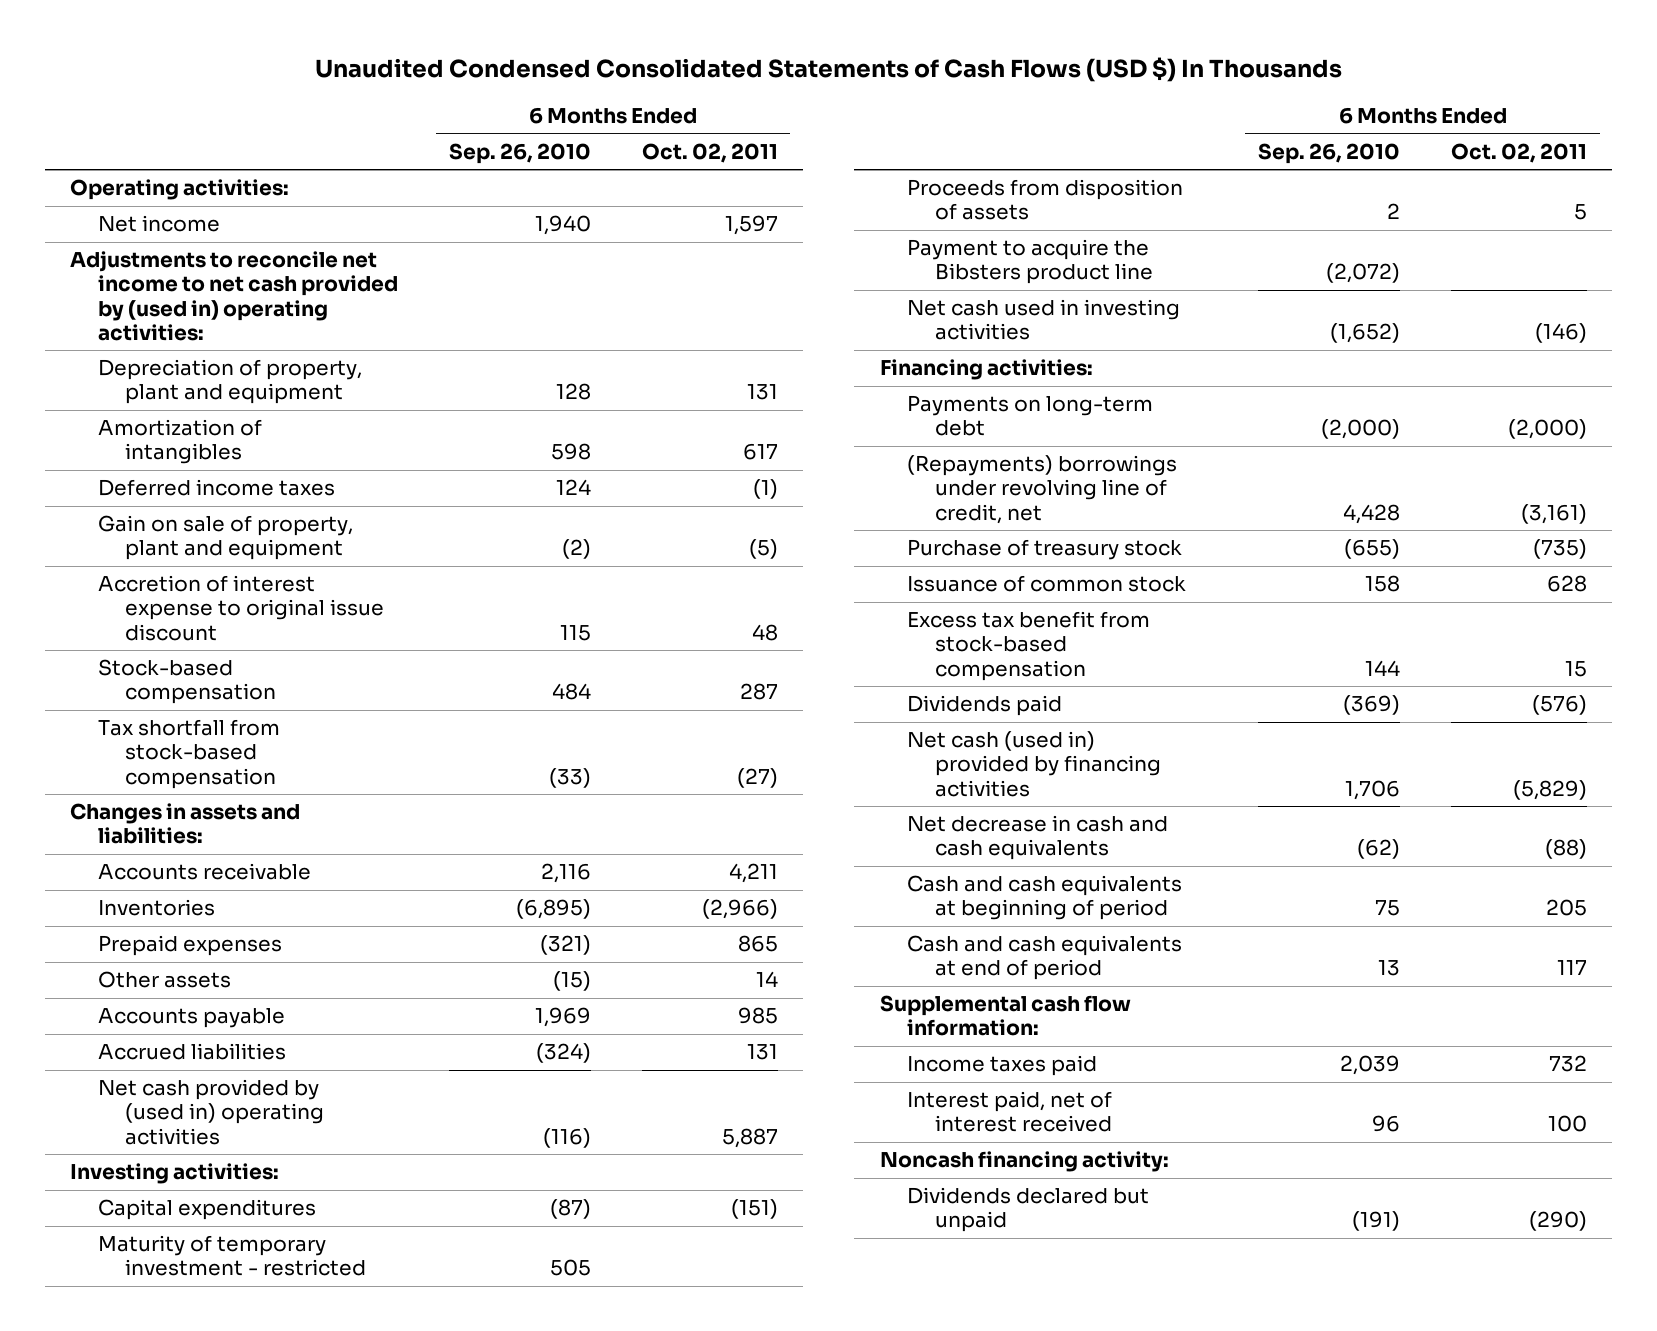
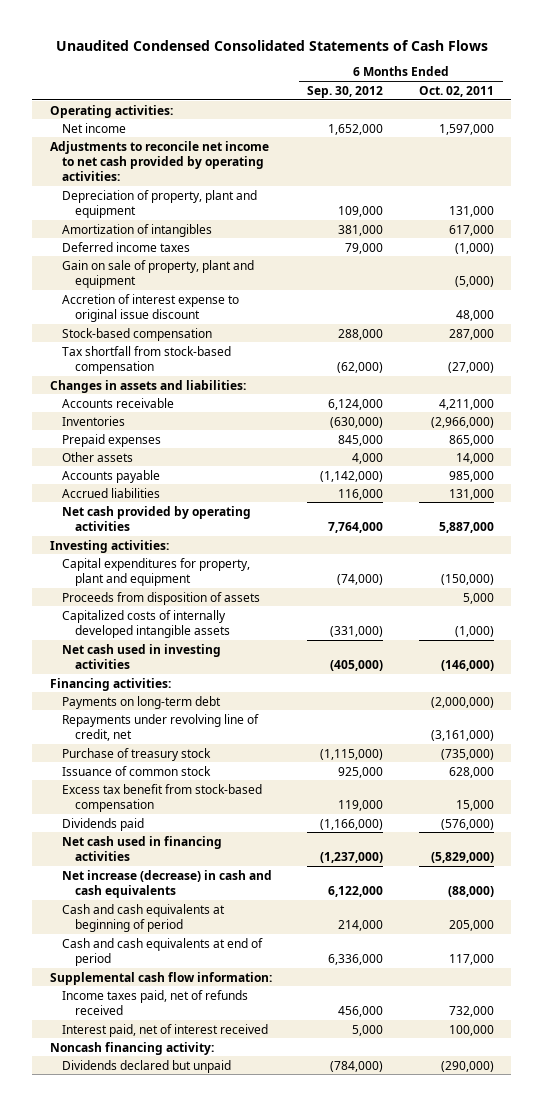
[314,56,1342,82] Unaudited Condensed Consolidated Statements of Cash Flows (USD $) In Thousands -> [55,39,488,51] Unaudited Condensed Consolidated Statements of Cash Flows
[448,142,591,164] Sep. 26, 2010 -> none
none -> [307,85,384,98] Sep. 30, 2012
[724,215,778,236] 1,597 -> [438,123,494,135] 1,597,000
[70,251,398,341] Adjustments to reconcile net income to net cash provided by (used in) operating activities: -> [49,140,269,182] Adjustments to reconcile net income to net cash provided by operating activities:
[746,384,778,401] 131 -> [448,205,494,217] 131,000
[742,443,778,461] 617 -> [448,224,494,236] 617,000
[752,479,778,500] (1) -> [454,242,494,254] (1,000)
[748,539,778,560] (5) -> [454,275,494,287] (5,000)
[751,623,778,641] 48 -> [455,309,494,321] 48,000
[739,683,778,701] 287 -> [448,328,494,340] 287,000
[736,767,778,788] (27) -> [447,361,494,373] (27,000)
[728,863,778,884] 4,211 -> [438,398,494,410] 4,211,000
[701,899,778,920] (2,966) -> [430,416,494,428] (2,966,000)
[737,935,778,953] 865 -> [448,434,494,446] 865,000
[755,971,778,988] 14 -> [455,452,494,464] 14,000
[737,1007,778,1025] 985 -> [448,470,494,482] 985,000
[746,1044,778,1061] 131 -> [448,488,494,500] 131,000
[97,1079,325,1145] Net cash provided by (used in) operating activities -> [62,505,252,531] Net cash provided by operating activities
[721,1127,778,1148] 5,887 -> [438,521,494,533] 5,887,000
[97,1235,367,1277] Maturity of temporary investment - restricted -> none
[907,239,1153,285] Payment to acquire the Bibsters product line -> none
[97,1199,316,1221] Capital expenditures -> [62,557,251,586] Capital expenditures for property, plant and equipment
[730,1199,778,1220] (151) -> [440,573,494,585] (150,000)
[1574,204,1588,221] 5 -> [462,592,494,604] 5,000
none -> [62,609,230,638] Capitalized costs of internally developed intangible assets
[1535,323,1588,344] (146) -> [440,659,494,671] (146,000)
[1508,419,1588,440] (2,000) -> [430,696,494,708] (2,000,000)
[907,455,1178,524] (Repayments) borrowings under revolving line of credit, net -> [62,713,260,741] Repayments under revolving line of credit, net
[1521,503,1588,524] (3,161) -> [430,729,494,741] (3,161,000)
[1533,539,1588,560] (735) -> [440,748,494,760] (735,000)
[1547,575,1588,593] 628 -> [448,766,494,778] 628,000
[1565,660,1588,677] 15 -> [455,799,494,811] 15,000
[1532,695,1588,716] (576) -> [440,818,494,830] (576,000)
[907,731,1161,797] Net cash (used in) provided by financing activities -> [62,835,223,861] Net cash used in financing activities
[1513,779,1588,800] (5,829) -> [430,851,494,863] (5,829,000)
[907,815,1169,861] Net decrease in cash and cash equivalents -> [62,869,273,898] Net increase (decrease) in cash and cash equivalents
[1545,839,1588,860] (88) -> [447,885,494,897] (88,000)
[1546,899,1588,917] 205 -> [448,919,494,931] 205,000
[1557,960,1588,976] 117 -> [448,953,494,965] 117,000
[907,1055,1098,1077] Income taxes paid -> [62,989,249,1015] Income taxes paid, net of refunds received
[1549,1055,1588,1073] 732 -> [448,1005,494,1017] 732,000
[1548,1115,1588,1133] 100 -> [448,1024,494,1036] 100,000
[1529,1211,1588,1232] (290) -> [440,1060,494,1072] (290,000)

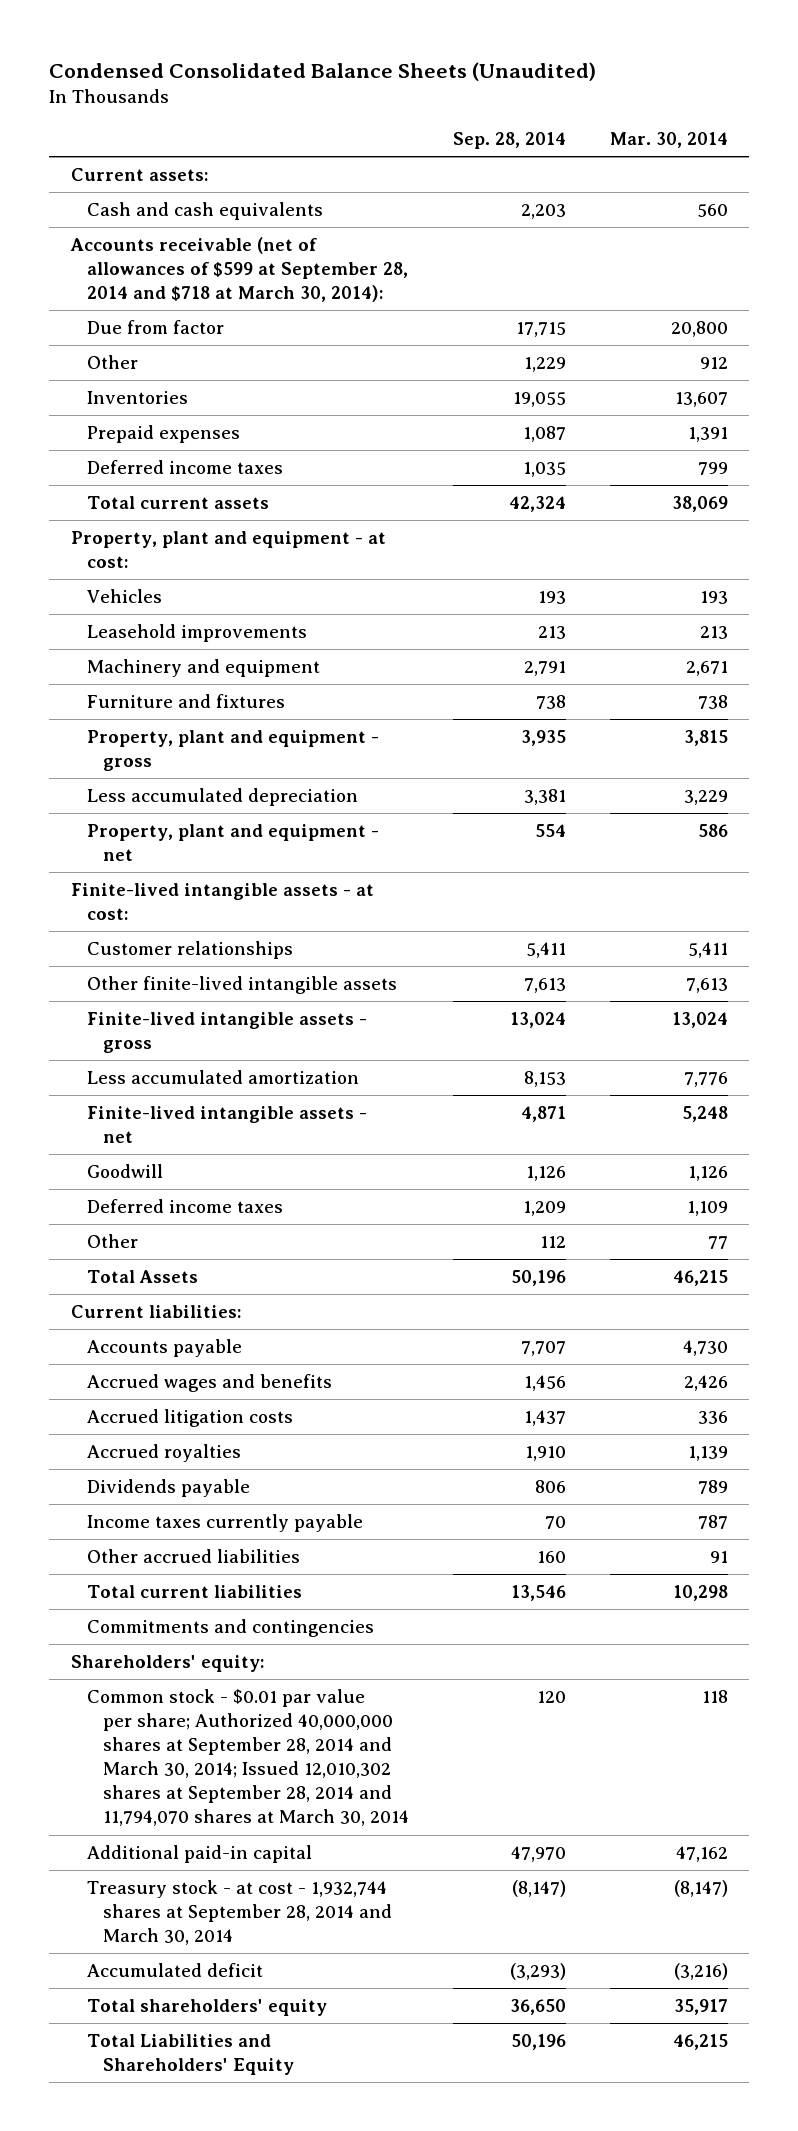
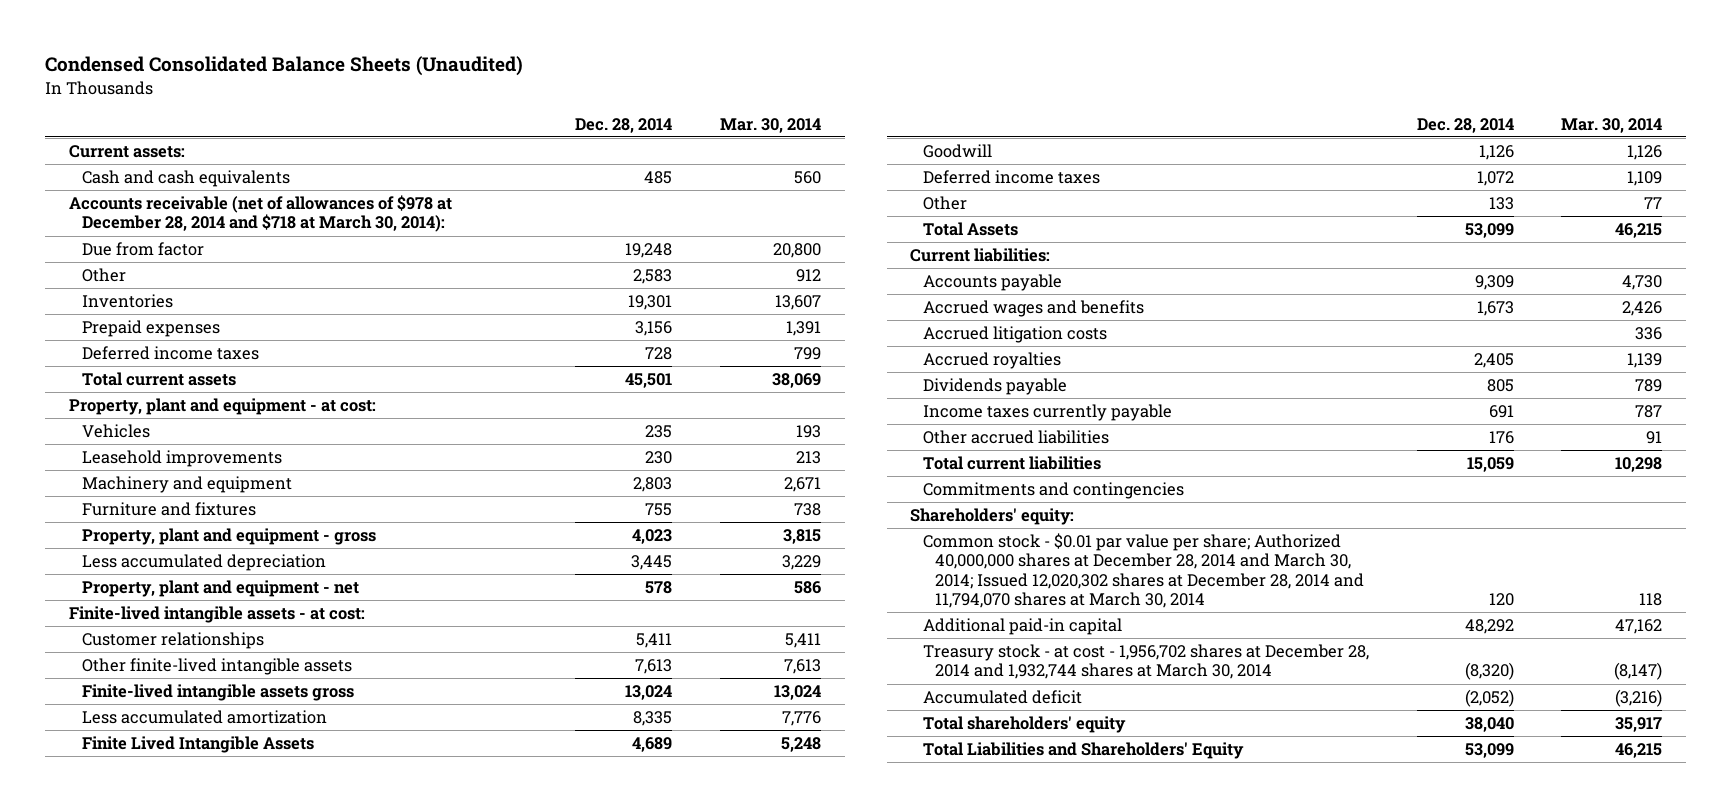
[452,132,566,150] Sep. 28, 2014 -> none
none -> [575,117,673,133] Dec. 28, 2014
[69,237,408,303] Accounts receivable (net of allowances of $599 at September 28, 2014 and $718 at March 30, 2014): -> [69,195,453,233] Accounts receivable (net of allowances of $978 at December 28, 2014 and $718 at March 30, 2014):
[86,1012,367,1054] Finite-lived intangible assets - gross -> [81,684,354,702] Finite-lived intangible assets gross
[86,1106,367,1144] Finite-lived intangible assets - net -> [81,736,314,754] Finite Lived Intangible Assets
[86,1689,410,1827] Common stock - $0.01 par value per share; Authorized 40,000,000 shares at September 28, 2014 and March 30, 2014; Issued 12,010,302 shares at September 28, 2014 and 11,794,070 shares at March 30, 2014 -> [922,533,1365,608] Common stock - $0.01 par value per share; Authorized 40,000,000 shares at December 28, 2014 and March 30, 2014; Issued 12,020,302 shares at December 28, 2014 and 11,794,070 shares at March 30, 2014
[86,1880,393,1946] Treasury stock - at cost - 1,932,744 shares at September 28, 2014 and March 30, 2014 -> [922,644,1369,680] Treasury stock - at cost - 1,956,702 shares at December 28, 2014 and 1,932,744 shares at March 30, 2014

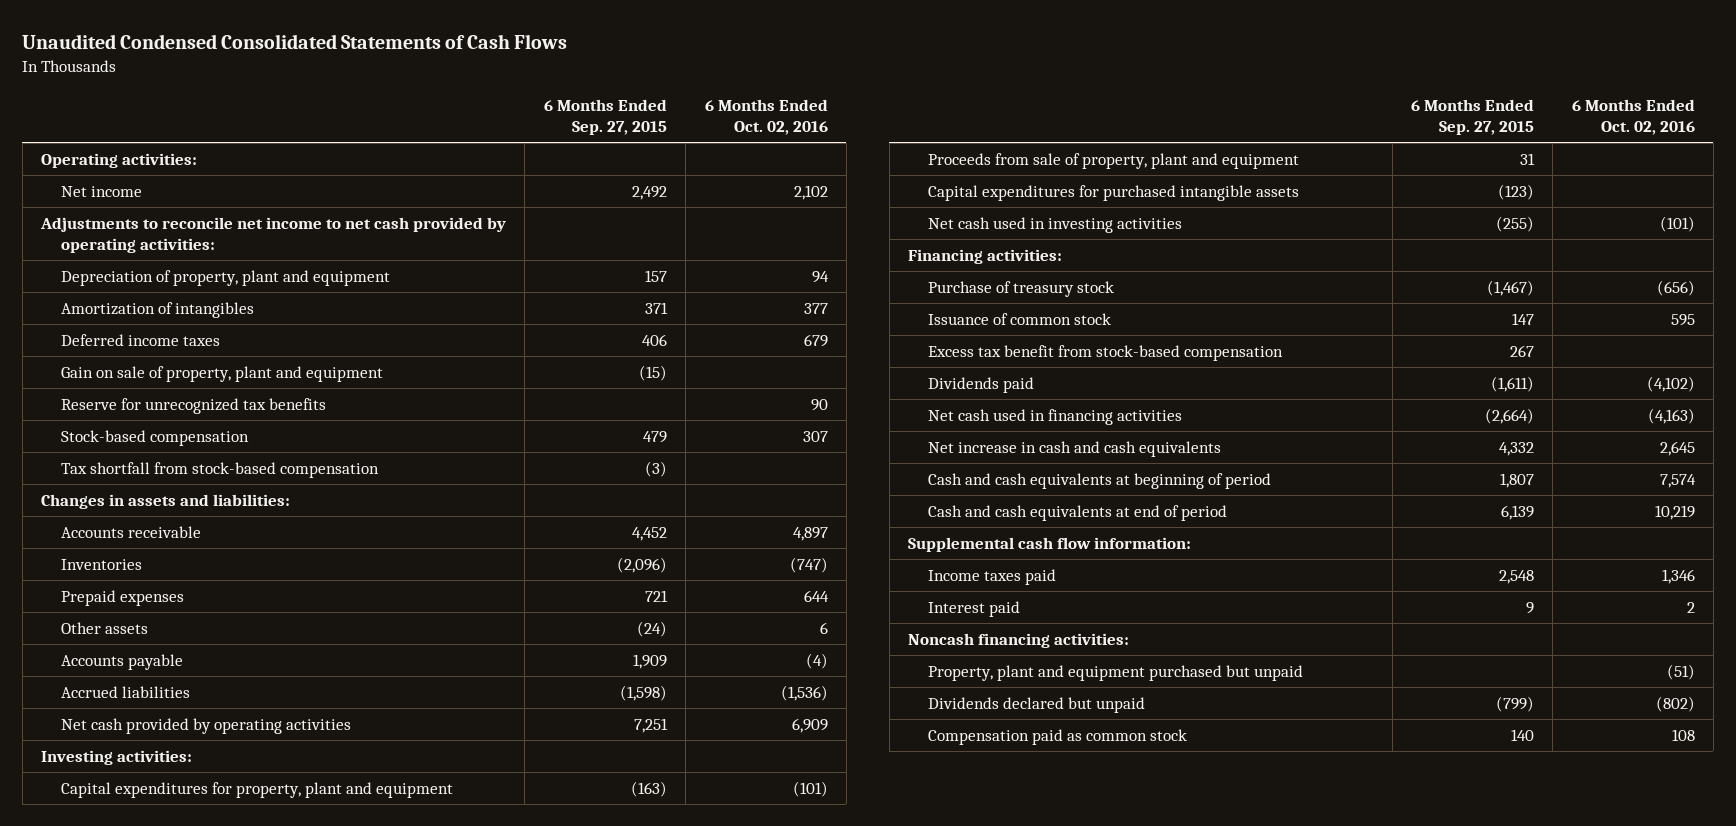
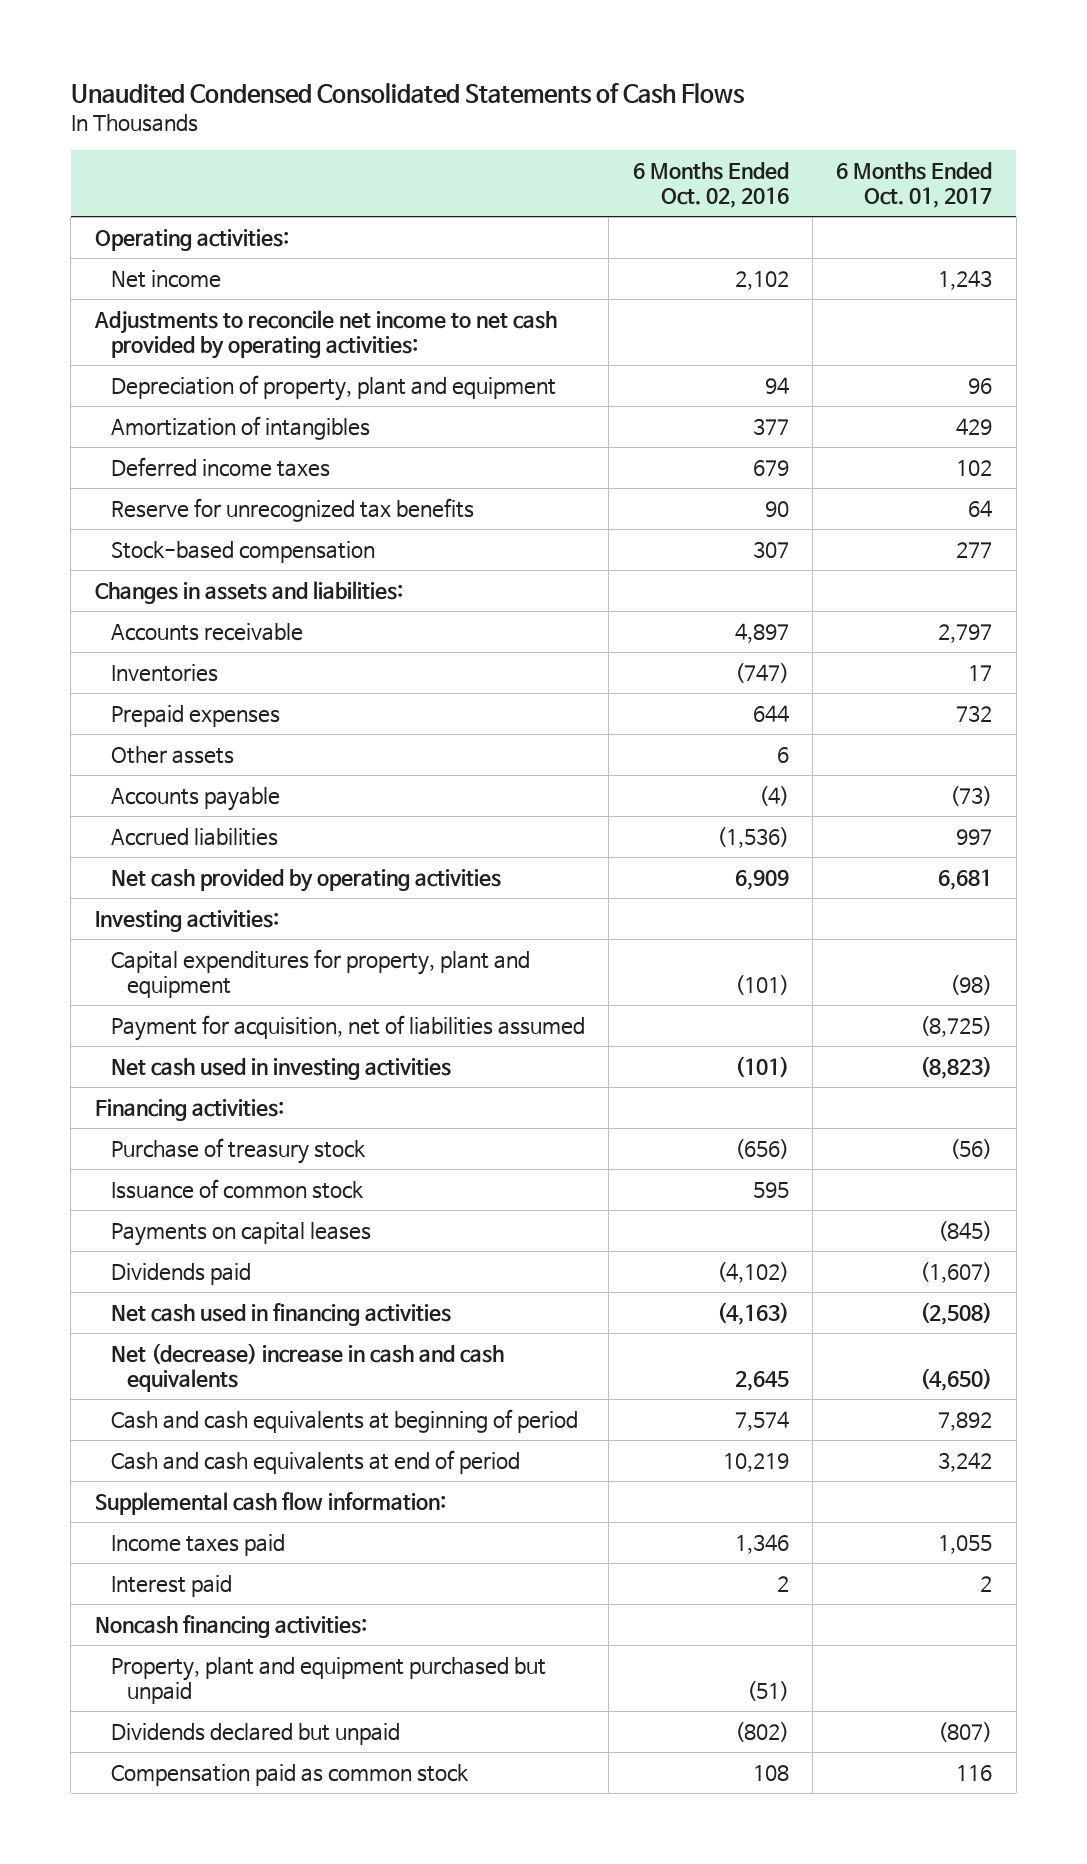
[543,98,667,136] 6 Months Ended Sep. 27, 2015 -> none
none -> [836,161,993,208] 6 Months Ended Oct. 01, 2017
[61,365,384,382] Gain on sale of property, plant and equipment -> none
[61,461,380,478] Tax shortfall from stock-based compensation -> none
[928,152,1300,169] Proceeds from sale of property, plant and equipment -> none
[928,184,1300,201] Capital expenditures for purchased intangible assets -> none
none -> [110,1014,585,1041] Payment for acquisition, net of liabilities assumed
[928,344,1284,361] Excess tax benefit from stock-based compensation -> none
none -> [110,1221,371,1246] Payments on capital leases
[928,440,1222,457] Net increase in cash and cash equivalents -> [110,1342,504,1392] Net (decrease) increase in cash and cash equivalents

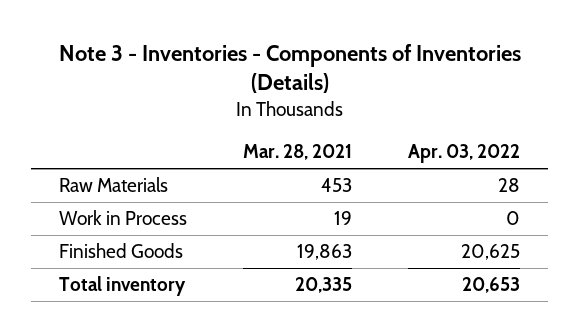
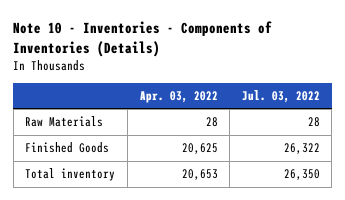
[58,43,521,94] Note 3 - Inventories - Components of Inventories (Details) -> [13,21,273,57] Note 10 - Inventories - Components of Inventories (Details)
[243,144,353,161] Mar. 28, 2021 -> none
none -> [241,89,320,103] Jul. 03, 2022
[59,210,188,226] Work in Process -> none

